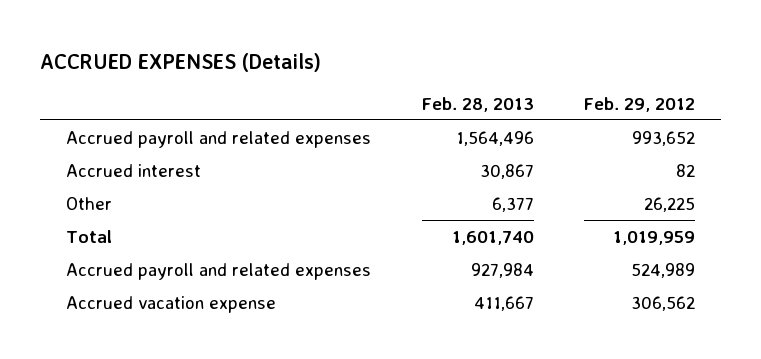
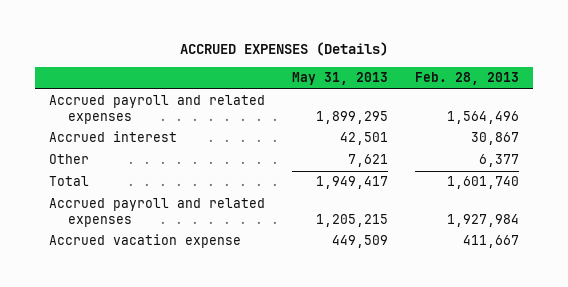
[584,96,696,112] Feb. 29, 2012 -> none
none -> [292,72,389,86] May 31, 2013
[470,262,534,278] 927,984 -> [447,214,520,228] 1,927,984

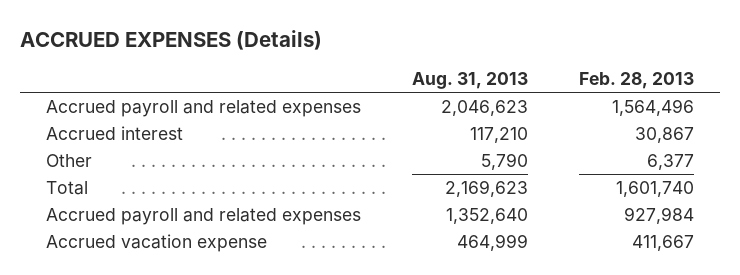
[292,72,389,86] May 31, 2013 -> none
none -> [411,72,528,90] Aug. 31, 2013
[447,214,520,228] 1,927,984 -> [623,207,694,225] 927,984

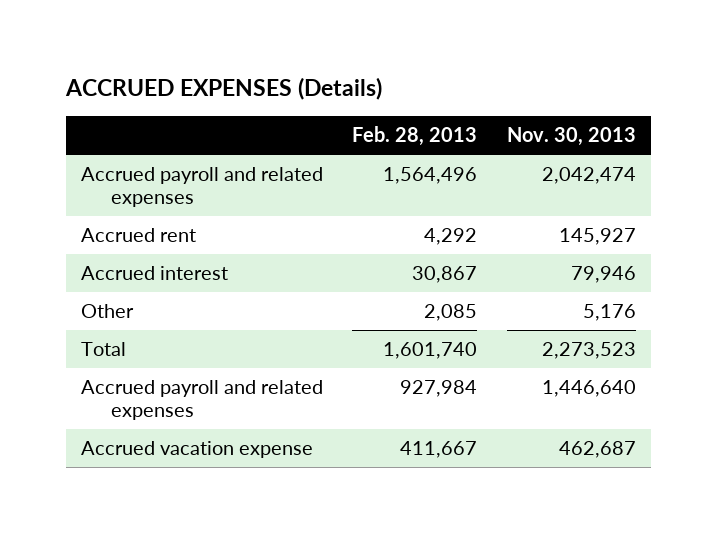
[411,72,528,90] Aug. 31, 2013 -> none
none -> [507,127,637,147] Nov. 30, 2013
none -> [80,228,196,243] Accrued rent
[646,154,694,171] 6,377 -> [424,304,478,322] 2,085

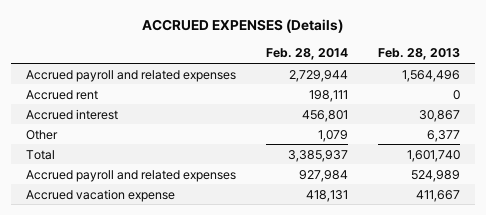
[507,127,637,147] Nov. 30, 2013 -> none
none -> [266,48,349,61] Feb. 28, 2014
[424,228,478,246] 4,292 -> [452,89,460,100] 0
[424,304,478,322] 2,085 -> [426,129,460,142] 6,377
[400,380,478,398] 927,984 -> [410,169,460,182] 524,989

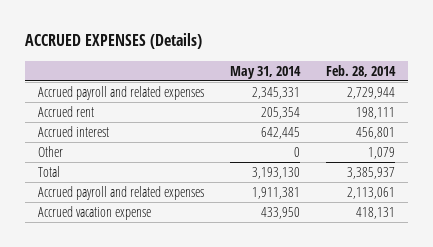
[377,48,460,61] Feb. 28, 2013 -> none
none -> [229,65,301,79] May 31, 2014
[299,169,349,182] 927,984 -> [347,187,396,200] 2,113,061

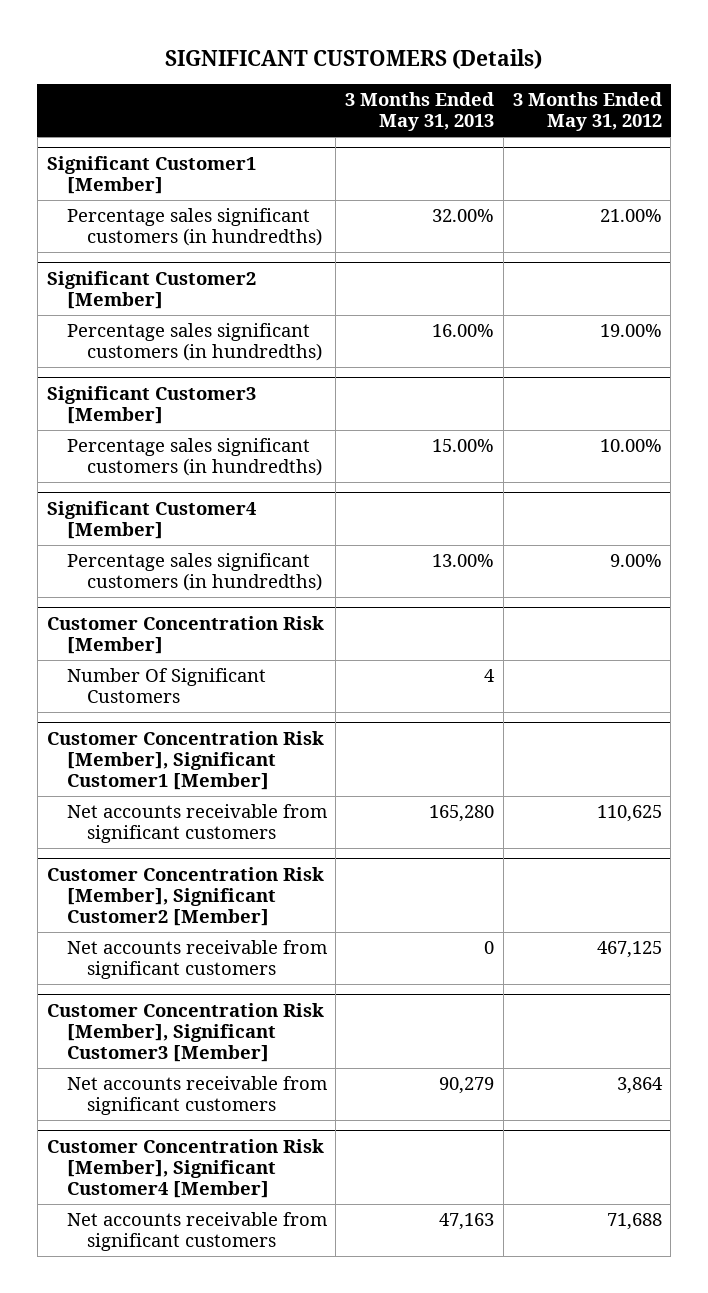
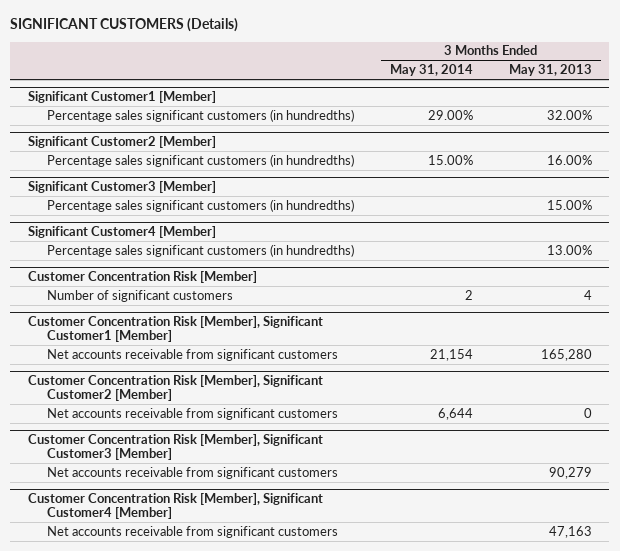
[512,92,662,132] 3 Months Ended May 31, 2012 -> none
none -> [389,64,473,77] May 31, 2014
[66,667,266,704] Number Of Significant Customers -> [46,289,233,302] Number of significant customers

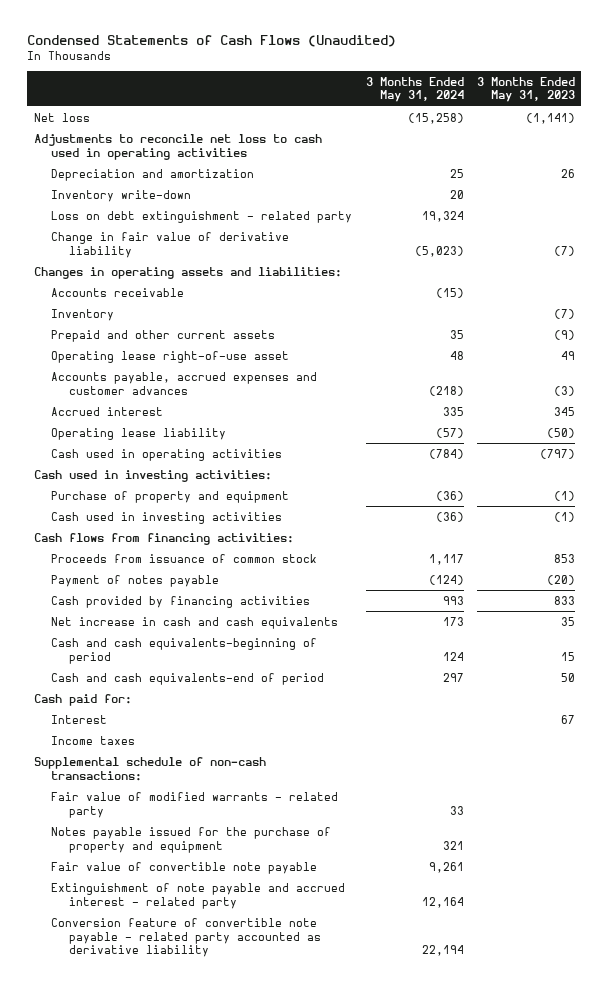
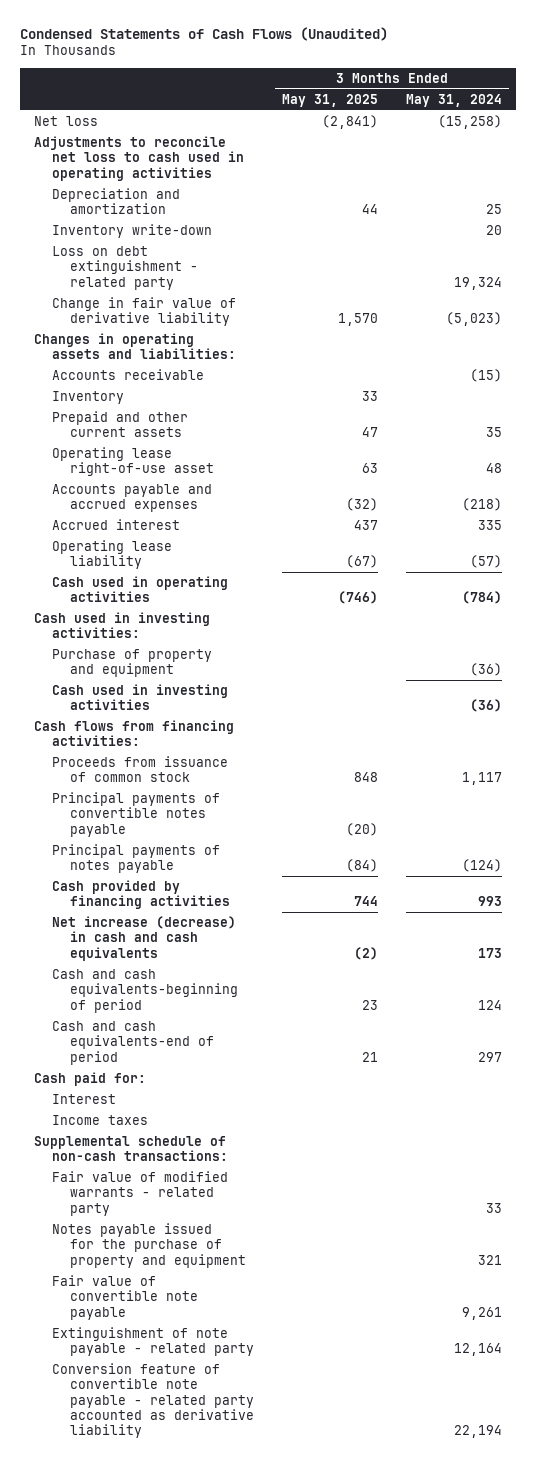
[476,76,575,103] 3 Months Ended May 31, 2023 -> none
none -> [281,93,378,107] May 31, 2025
[51,371,318,395] Accounts payable, accrued expenses and customer advances -> [51,484,212,513] Accounts payable and accrued expenses
none -> [51,792,220,837] Principal payments of convertible notes payable
[51,574,220,587] Payment of notes payable -> [51,844,220,874] Principal payments of notes payable
[51,616,339,629] Net increase in cash and cash equivalents -> [51,916,236,961] Net increase (decrease) in cash and cash equivalents
[51,882,346,909] Extinguishment of note payable and accrued interest - related party -> [51,1327,254,1357] Extinguishment of note payable - related party

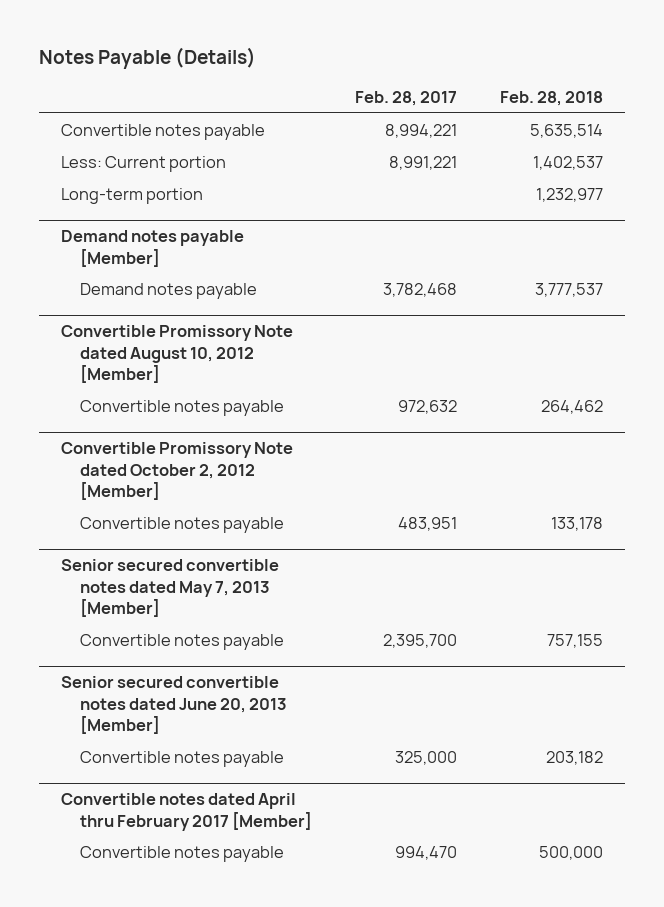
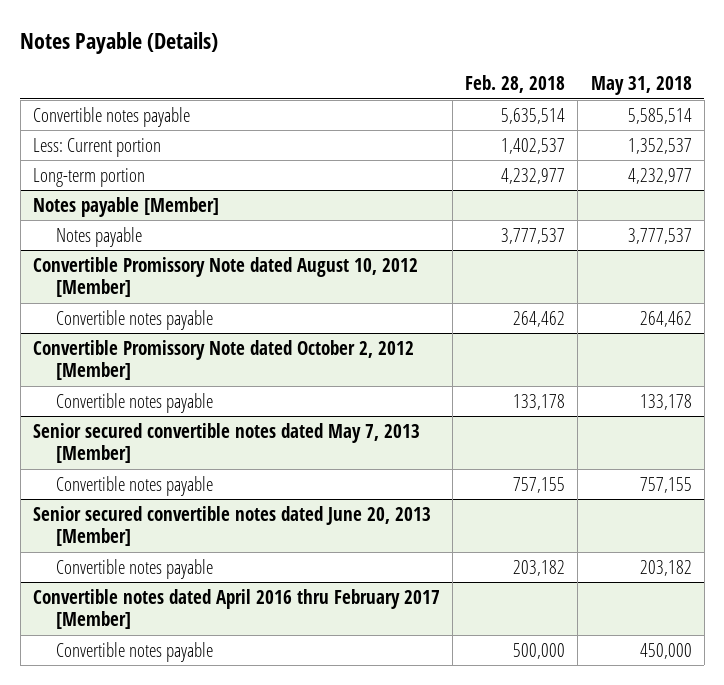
[355,90,458,106] Feb. 28, 2017 -> none
none -> [590,76,692,96] May 31, 2018
[536,187,604,202] 1,232,977 -> [501,167,566,184] 4,232,977
[60,230,244,267] Demand notes payable [Member] -> [32,196,219,217] Notes payable [Member]
[79,282,257,299] Demand notes payable -> [56,226,143,247] Notes payable
[60,793,312,831] Convertible notes dated April thru February 2017 [Member] -> [32,588,440,630] Convertible notes dated April 2016 thru February 2017 [Member]

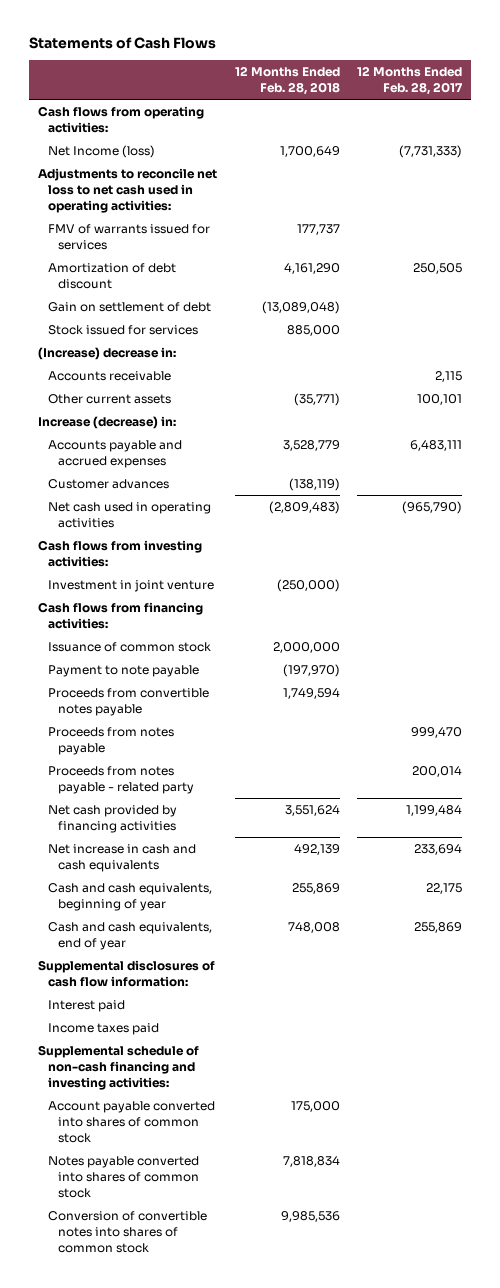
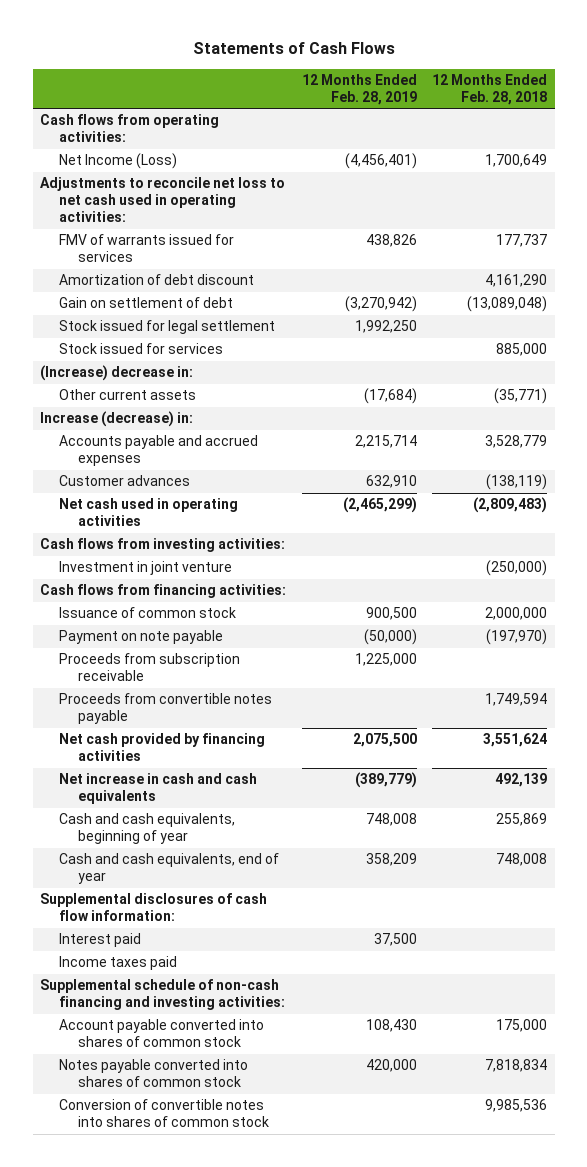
[357,66,464,96] 12 Months Ended Feb. 28, 2017 -> none
none -> [301,73,417,105] 12 Months Ended Feb. 28, 2019
[48,145,156,159] Net Income (loss) -> [59,153,178,170] Net Income (Loss)
none -> [59,320,276,335] Stock issued for legal settlement
[48,371,172,382] Accounts receivable -> none
[48,665,200,678] Payment to note payable -> [59,630,224,645] Payment on note payable
none -> [59,653,241,682] Proceeds from subscription receivable
[48,727,175,755] Proceeds from notes payable -> none
[48,766,195,794] Proceeds from notes payable - related party -> none

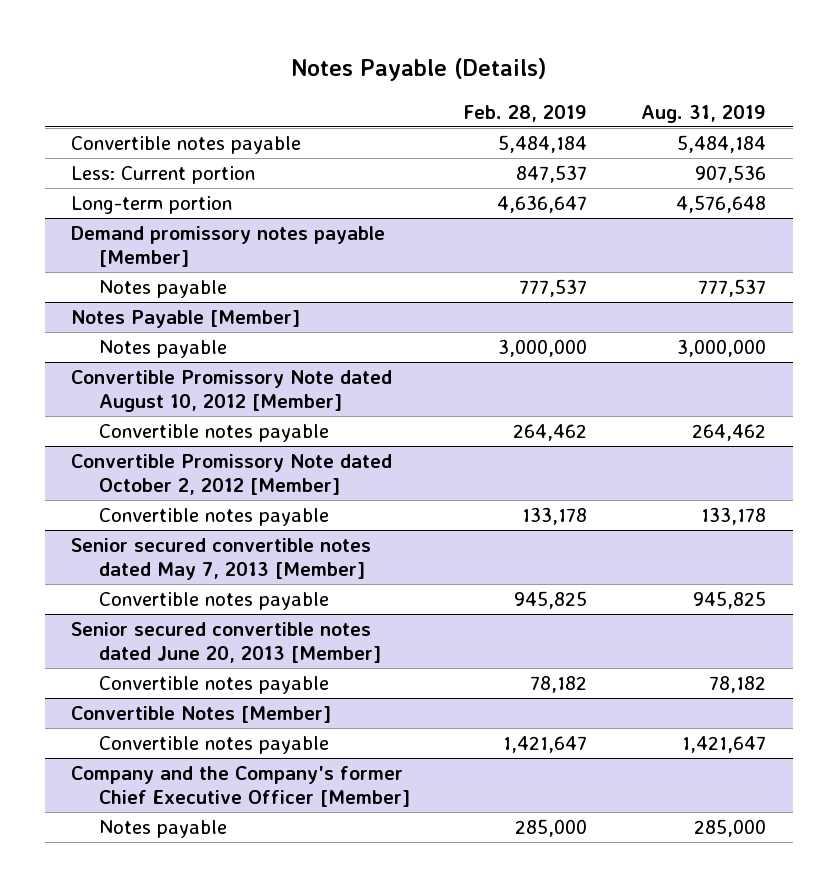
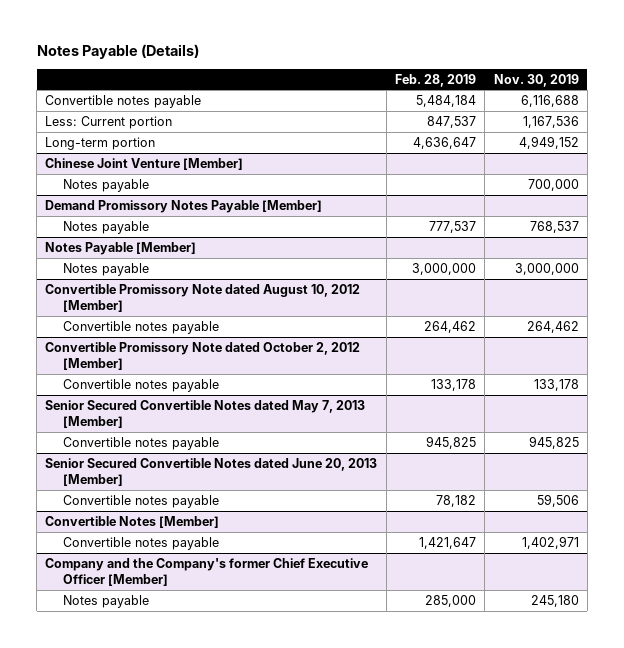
[641,104,767,123] Aug. 31, 2019 -> none
none -> [493,73,579,87] Nov. 30, 2019
none -> [45,157,244,170] Chinese Joint Venture [Member]
none -> [63,178,150,192] Notes payable
[71,225,386,267] Demand promissory notes payable [Member] -> [45,199,323,213] Demand Promissory Notes Payable [Member]
[71,537,372,580] Senior secured convertible notes dated May 7, 2013 [Member] -> [45,399,366,428] Senior Secured Convertible Notes dated May 7, 2013 [Member]
[71,621,381,663] Senior secured convertible notes dated June 20, 2013 [Member] -> [45,457,378,486] Senior Secured Convertible Notes dated June 20, 2013 [Member]

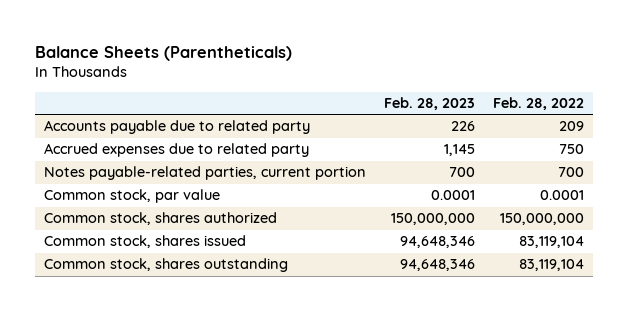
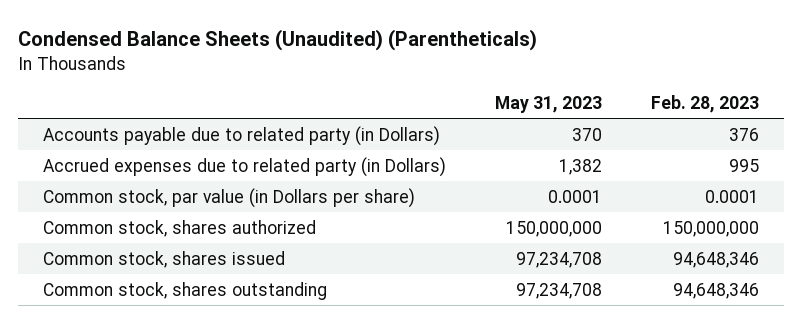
[35,45,293,61] Balance Sheets (Parentheticals) -> [18,28,538,51] Condensed Balance Sheets (Unaudited) (Parentheticals)
[493,97,585,111] Feb. 28, 2022 -> none
none -> [495,96,603,114] May 31, 2023
[44,166,367,181] Notes payable-related parties, current portion -> none
[44,120,311,135] Accounts payable due to related party -> [43,125,441,146] Accounts payable due to related party (in Dollars)
[451,121,476,132] 226 -> [729,127,760,141] 376
[44,143,310,158] Accrued expenses due to related party -> [43,156,447,177] Accrued expenses due to related party (in Dollars)
[444,144,476,157] 1,145 -> [729,158,760,172] 995
[44,189,221,204] Common stock, par value -> [43,187,416,208] Common stock, par value (in Dollars per share)

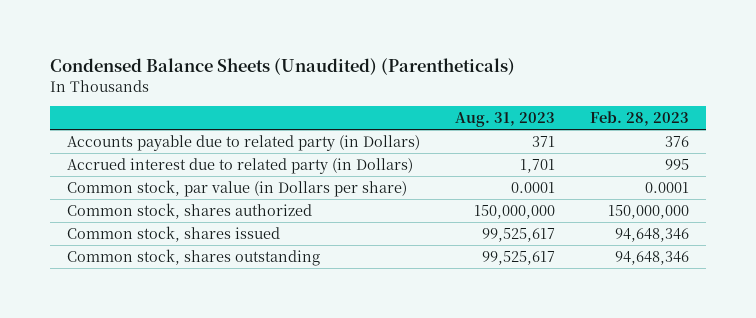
[495,96,603,114] May 31, 2023 -> none
none -> [455,112,556,128] Aug. 31, 2023
[43,156,447,177] Accrued expenses due to related party (in Dollars) -> [67,157,414,174] Accrued interest due to related party (in Dollars)

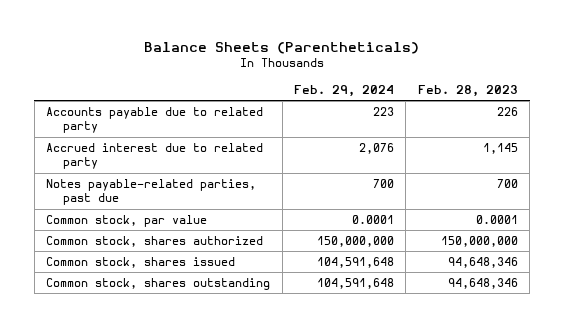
[49,58,515,76] Condensed Balance Sheets (Unaudited) (Parentheticals) -> [143,41,419,54] Balance Sheets (Parentheticals)
[455,112,556,128] Aug. 31, 2023 -> none
none -> [293,84,394,97] Feb. 29, 2024
[67,134,421,151] Accounts payable due to related party (in Dollars) -> [46,106,264,134] Accounts payable due to related party
[664,135,689,147] 376 -> [496,106,518,116] 226
[67,157,414,174] Accrued interest due to related party (in Dollars) -> [46,142,264,170] Accrued interest due to related party
[664,158,689,170] 995 -> [482,142,518,154] 1,145
none -> [46,178,257,206] Notes payable-related parties, past due
[67,179,408,197] Common stock, par value (in Dollars per share) -> [46,214,208,227] Common stock, par value

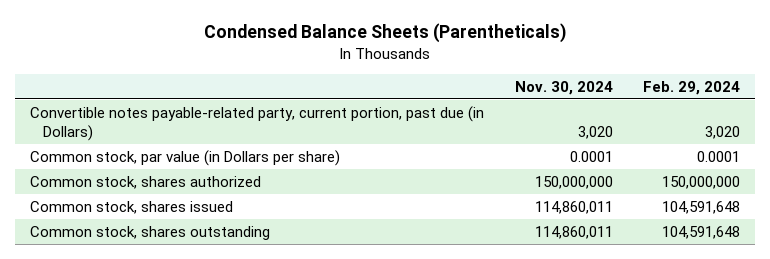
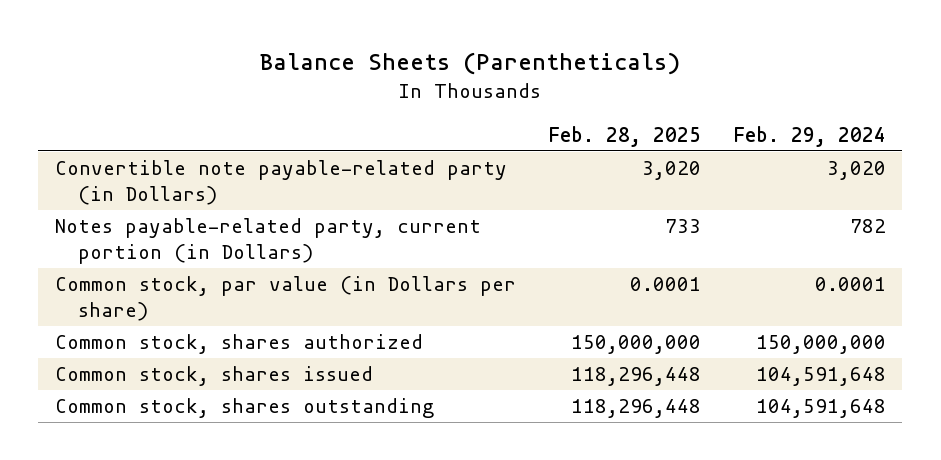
[204,23,567,44] Condensed Balance Sheets (Parentheticals) -> [260,52,681,76] Balance Sheets (Parentheticals)
[514,80,613,95] Nov. 30, 2024 -> none
none -> [548,125,701,147] Feb. 28, 2025
[30,105,485,142] Convertible notes payable-related party, current portion, past due (in Dollars) -> [54,160,507,205] Convertible note payable-related party (in Dollars)
none -> [54,218,481,264] Notes payable-related party, current portion (in Dollars)

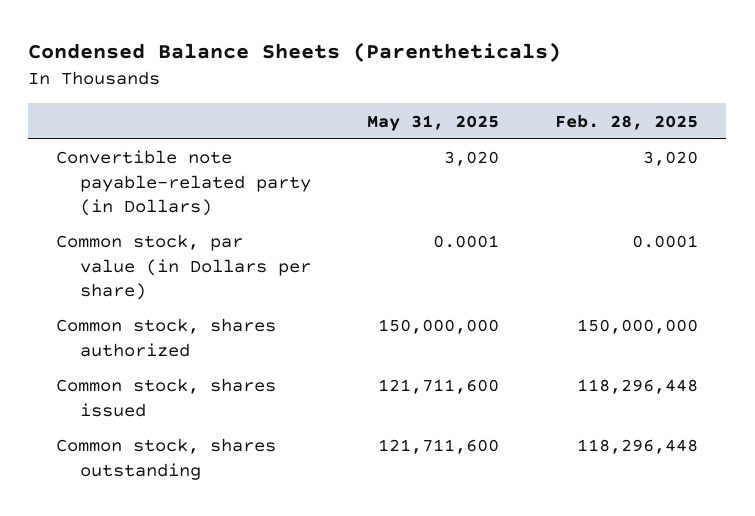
[260,52,681,76] Balance Sheets (Parentheticals) -> [28,42,562,63] Condensed Balance Sheets (Parentheticals)
[733,125,886,147] Feb. 29, 2024 -> none
none -> [367,114,500,131] May 31, 2025
[54,218,481,264] Notes payable-related party, current portion (in Dollars) -> none

